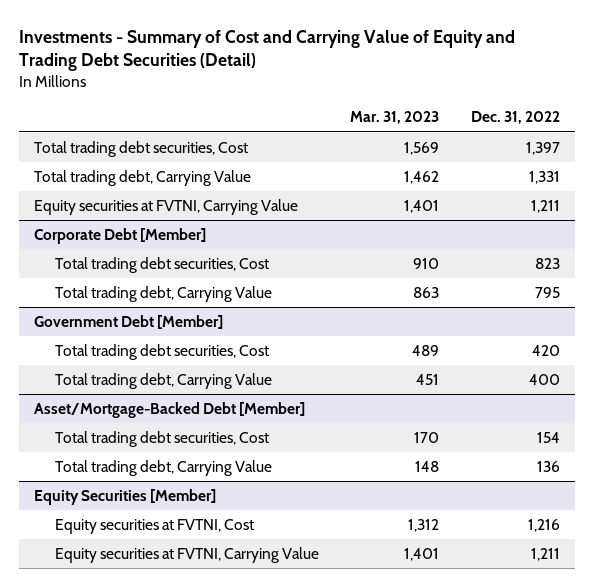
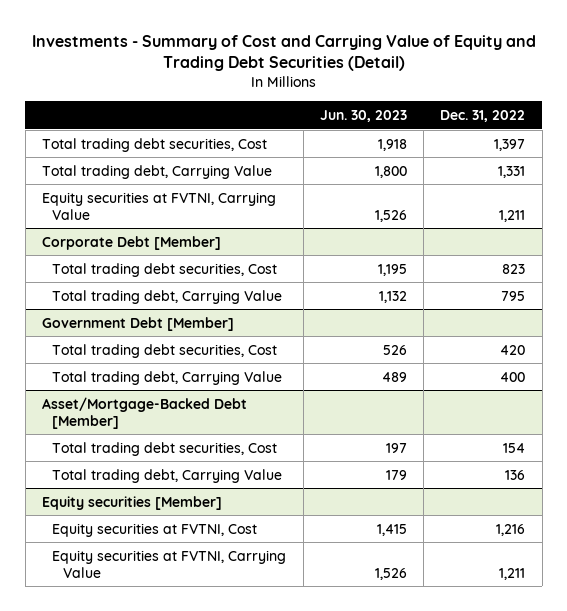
[350,111,440,125] Mar. 31, 2023 -> none
none -> [319,109,407,122] Jun. 30, 2023
[34,488,217,505] Equity Securities [Member] -> [41,495,222,510] Equity securities [Member]

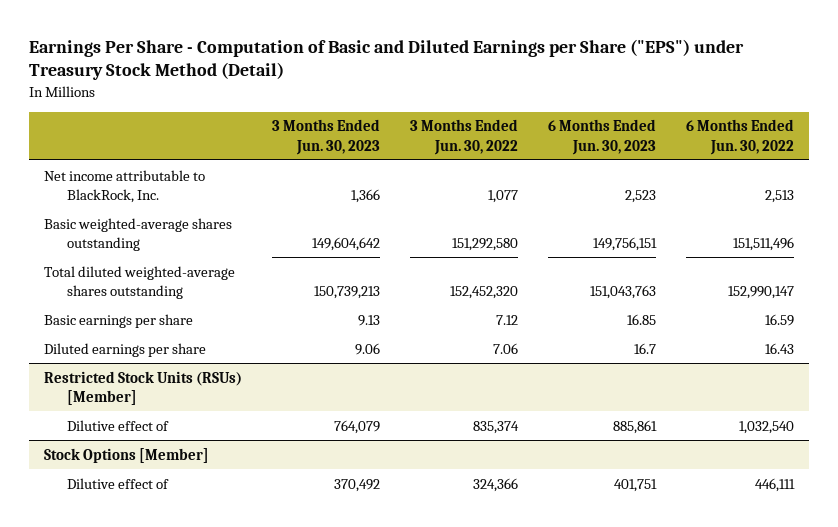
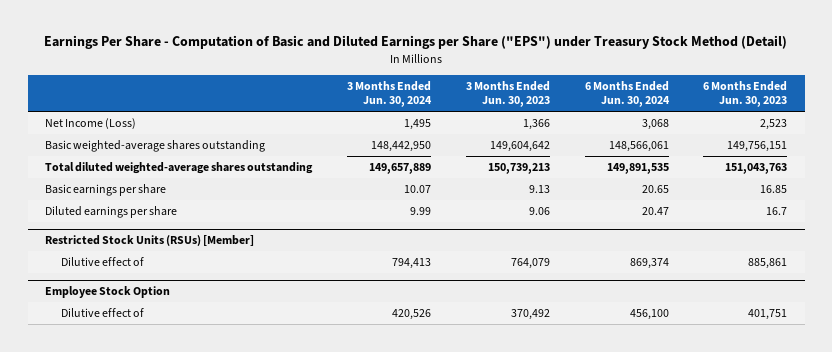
[410,119,519,155] 3 Months Ended Jun. 30, 2022 -> none
[685,119,794,155] 6 Months Ended Jun. 30, 2022 -> none
none -> [346,80,432,108] 3 Months Ended Jun. 30, 2024
none -> [584,80,670,108] 6 Months Ended Jun. 30, 2024
[44,169,206,203] Net income attributable to BlackRock, Inc. -> [45,117,137,129] Net Income (Loss)
[44,447,210,463] Stock Options [Member] -> [45,286,171,299] Employee Stock Option

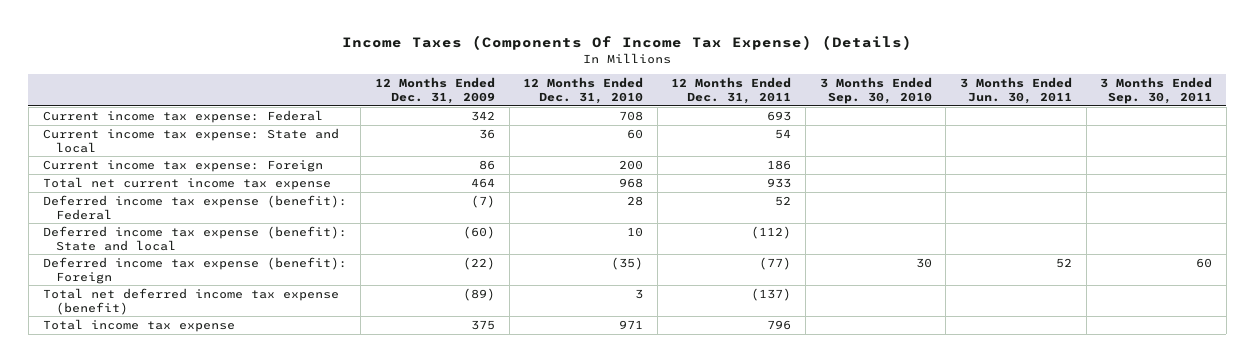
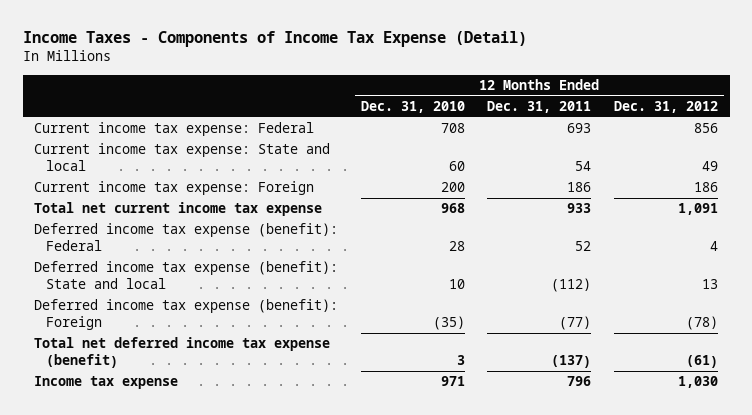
[342,34,913,50] Income Taxes (Components Of Income Tax Expense) (Details) -> [22,31,527,48] Income Taxes - Components of Income Tax Expense (Detail)
[374,77,495,104] 12 Months Ended Dec. 31, 2009 -> none
[819,77,932,104] 3 Months Ended Sep. 30, 2010 -> none
[960,77,1073,104] 3 Months Ended Jun. 30, 2011 -> none
[1100,77,1213,104] 3 Months Ended Sep. 30, 2011 -> none
none -> [614,101,719,114] Dec. 31, 2012
[42,318,235,332] Total income tax expense -> [34,376,179,390] Income tax expense

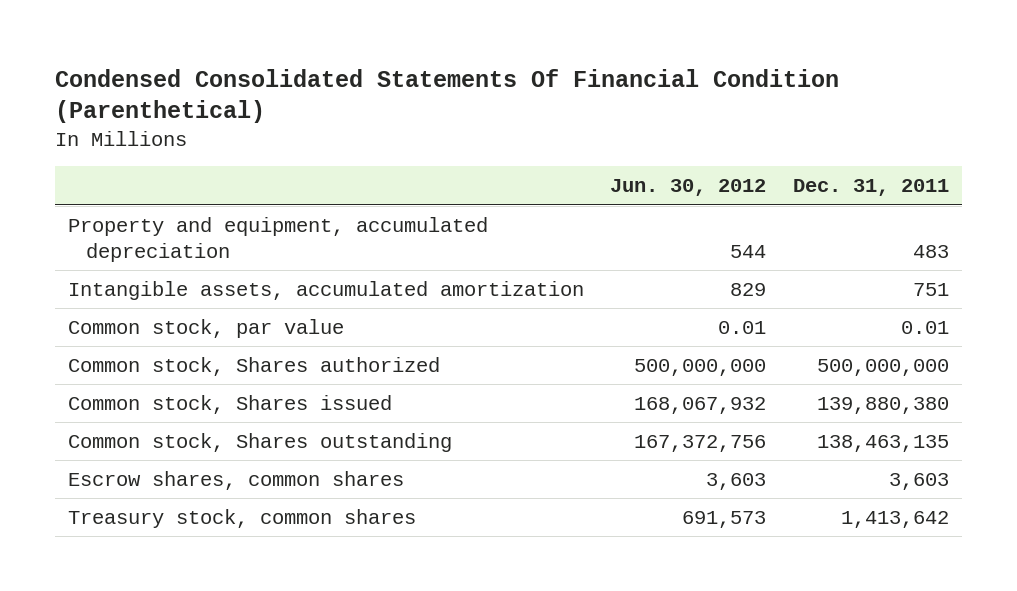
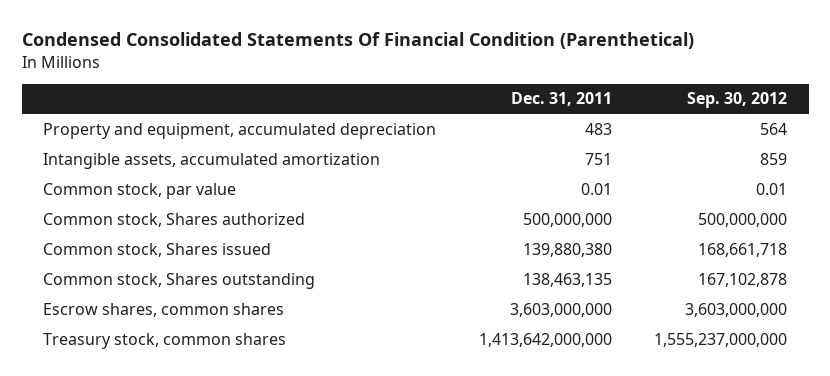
[610,179,767,197] Jun. 30, 2012 -> none
none -> [687,92,788,109] Sep. 30, 2012
[888,472,949,490] 3,603 -> [509,302,612,317] 3,603,000,000
[840,510,949,528] 1,413,642 -> [478,332,612,347] 1,413,642,000,000

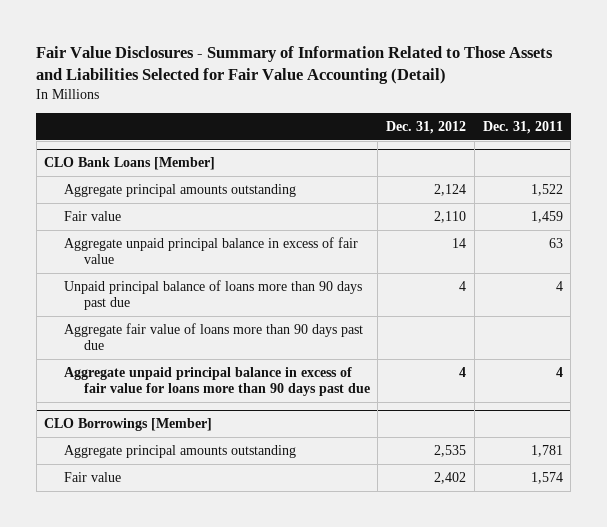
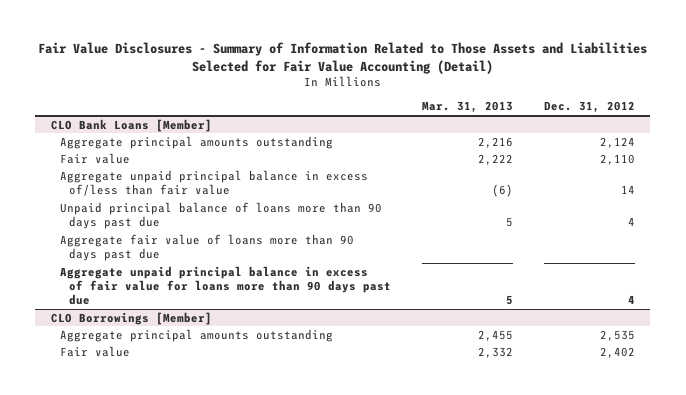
[482,121,563,135] Dec. 31, 2011 -> none
none -> [421,101,513,114] Mar. 31, 2013
[63,236,358,265] Aggregate unpaid principal balance in excess of fair value -> [59,169,368,196] Aggregate unpaid principal balance in excess of/less than fair value

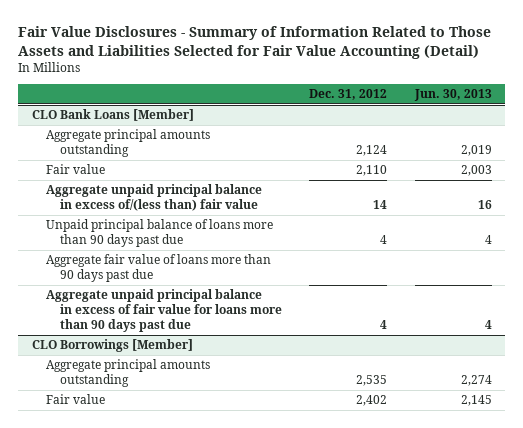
[421,101,513,114] Mar. 31, 2013 -> none
none -> [413,89,492,102] Jun. 30, 2013
[59,169,368,196] Aggregate unpaid principal balance in excess of/less than fair value -> [45,184,262,212] Aggregate unpaid principal balance in excess of/(less than) fair value

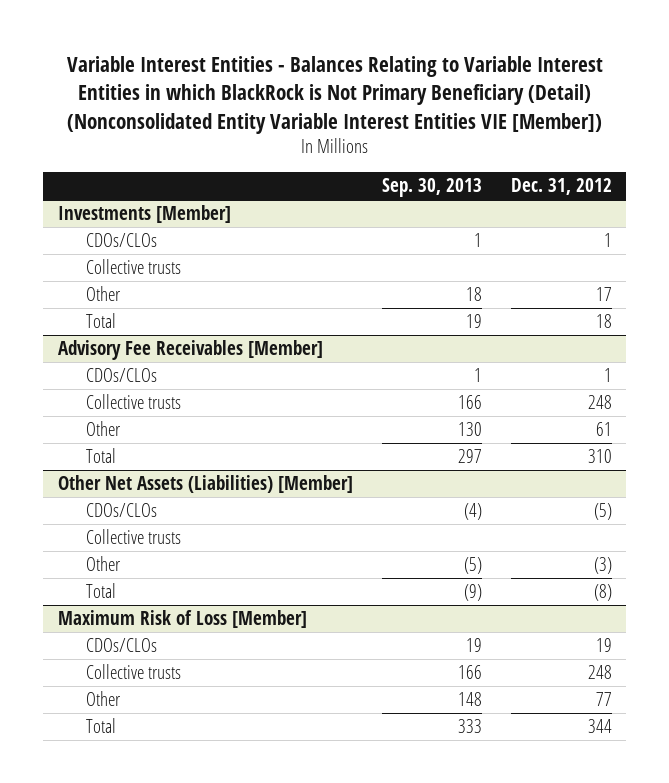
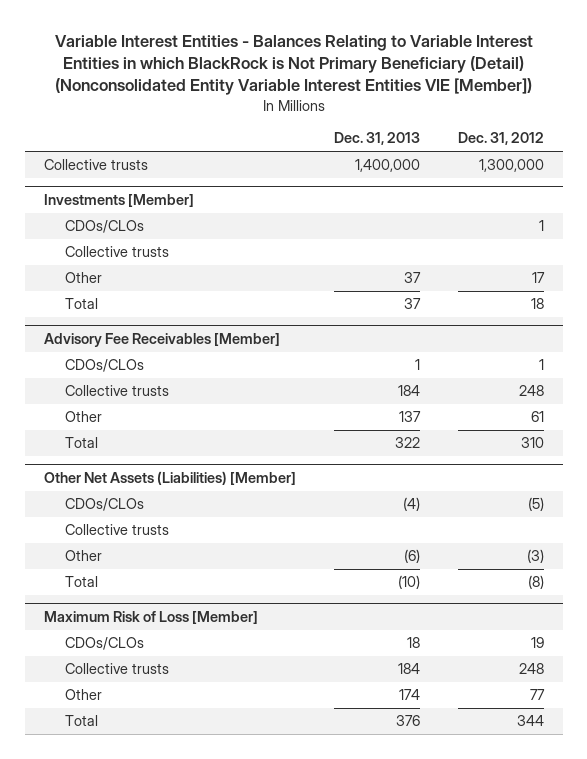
[381,177,482,197] Sep. 30, 2013 -> none
none -> [333,132,420,146] Dec. 31, 2013
none -> [43,159,148,171] Collective trusts

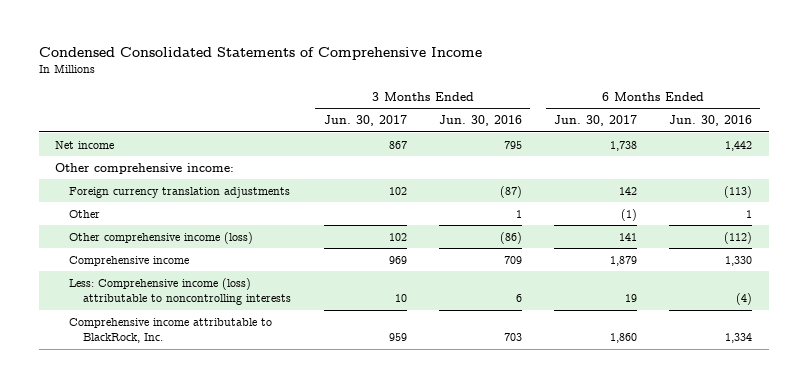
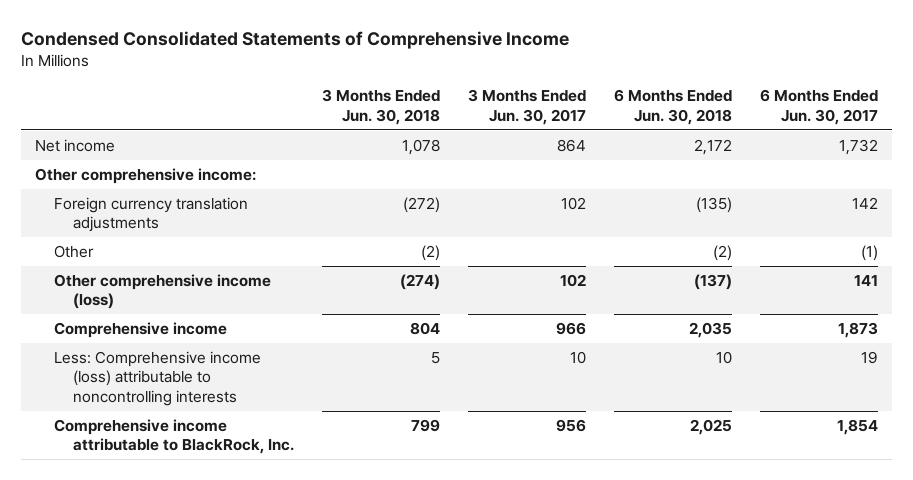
[438,115,522,127] Jun. 30, 2016 -> none
[669,115,753,127] Jun. 30, 2016 -> none
none -> [322,89,441,125] 3 Months Ended Jun. 30, 2018
none -> [614,89,733,125] 6 Months Ended Jun. 30, 2018
[388,140,407,149] 867 -> [557,138,587,152] 864
[610,140,638,151] 1,738 -> [838,138,878,155] 1,732
[388,255,407,264] 969 -> [556,321,587,335] 966
[610,255,638,266] 1,879 -> [837,321,878,338] 1,873
[388,333,407,342] 959 -> [556,418,587,432] 956
[610,333,638,344] 1,860 -> [836,418,878,435] 1,854

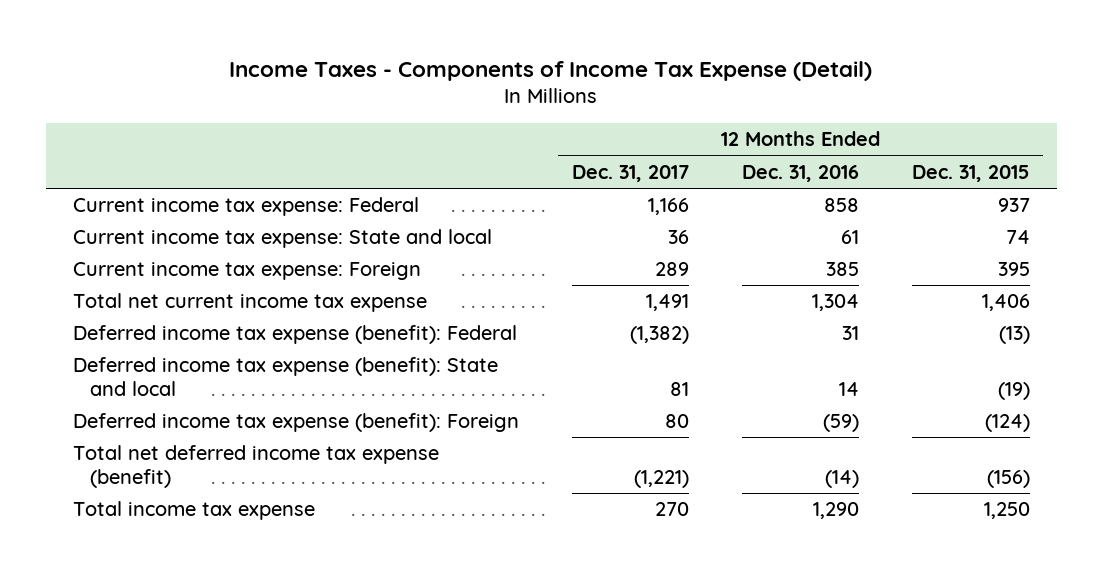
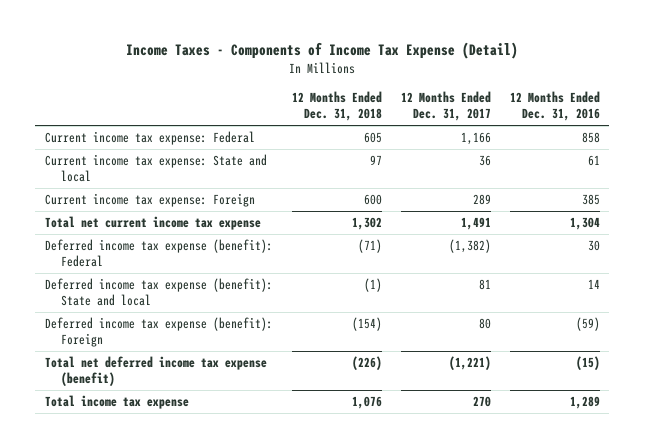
[912,164,1031,182] Dec. 31, 2015 -> none
none -> [291,90,382,121] 12 Months Ended Dec. 31, 2018
[841,326,859,341] 31 -> [587,240,600,252] 30
[824,469,859,488] (14) -> [575,356,600,371] (15)
[812,502,859,520] 1,290 -> [569,396,600,410] 1,289

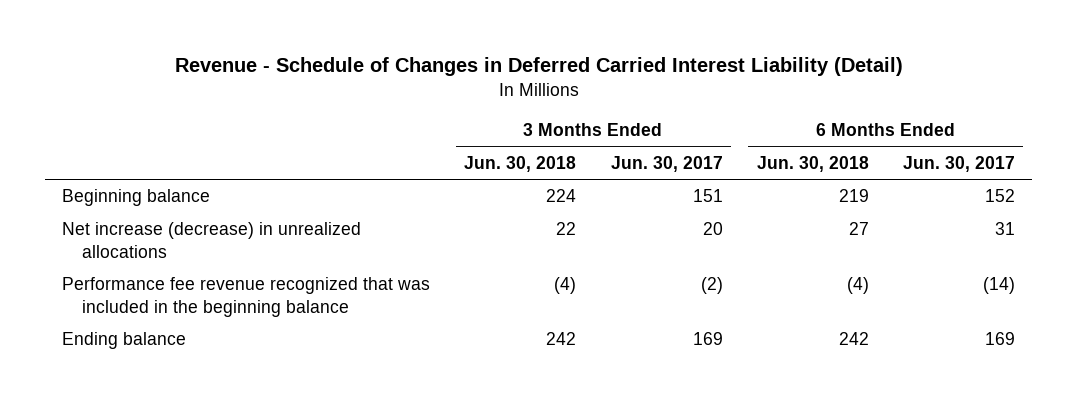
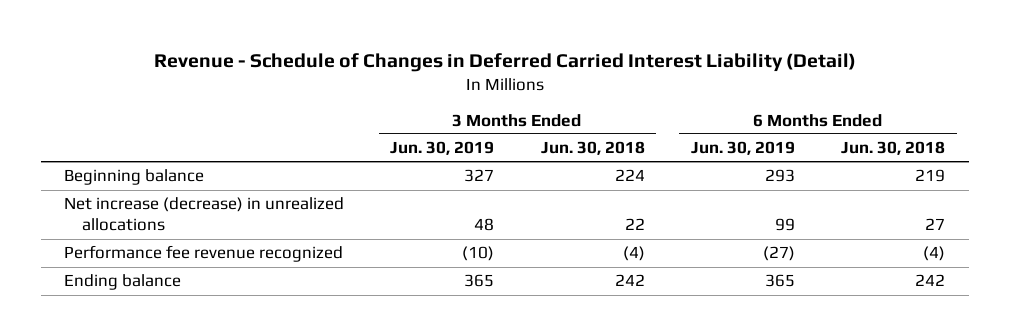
[610,155,723,172] Jun. 30, 2017 -> none
[902,155,1015,172] Jun. 30, 2017 -> none
none -> [390,141,495,156] Jun. 30, 2019
none -> [690,141,795,156] Jun. 30, 2019
[62,277,431,317] Performance fee revenue recognized that was included in the beginning balance -> none
none -> [63,245,343,263] Performance fee revenue recognized

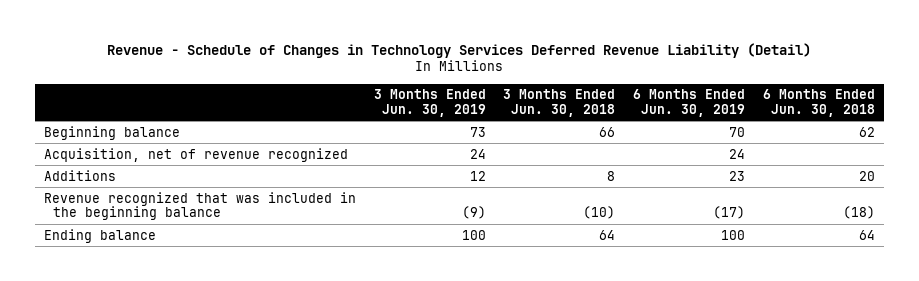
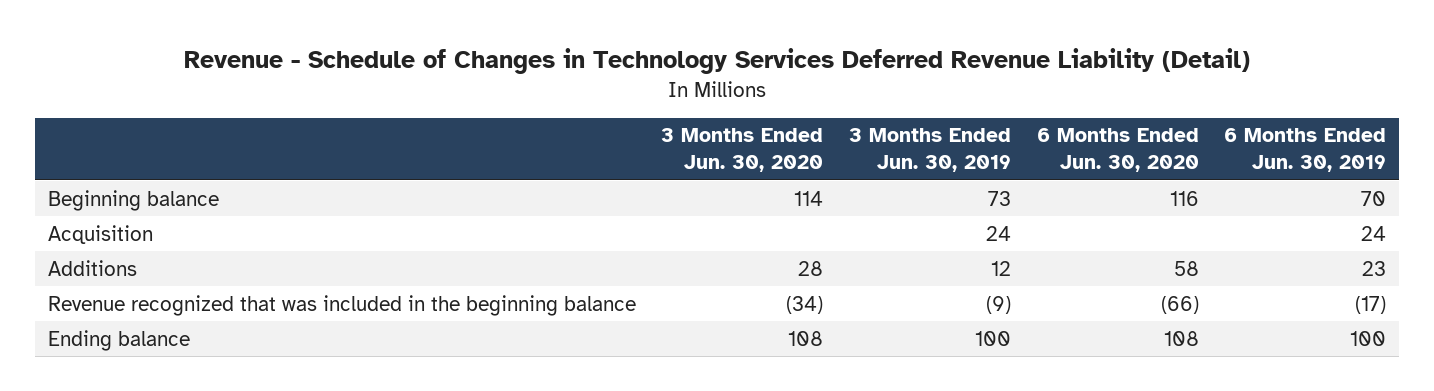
[503,89,616,117] 3 Months Ended Jun. 30, 2018 -> none
[762,89,875,117] 6 Months Ended Jun. 30, 2018 -> none
none -> [661,128,824,173] 3 Months Ended Jun. 30, 2020
none -> [1036,128,1199,173] 6 Months Ended Jun. 30, 2020
[44,147,349,162] Acquisition, net of revenue recognized -> [47,224,153,244] Acquisition

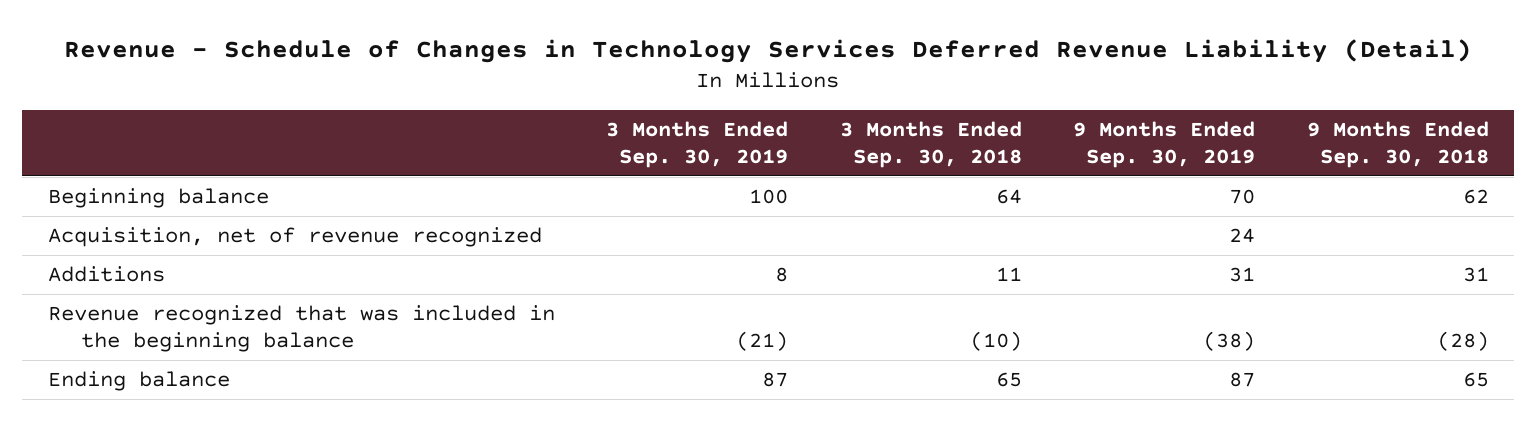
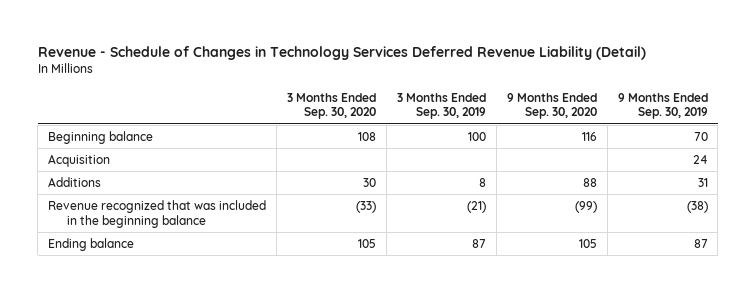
[839,120,1022,168] 3 Months Ended Sep. 30, 2018 -> none
[1306,120,1489,168] 9 Months Ended Sep. 30, 2018 -> none
none -> [287,92,377,120] 3 Months Ended Sep. 30, 2020
none -> [506,92,597,120] 9 Months Ended Sep. 30, 2020
[47,227,542,248] Acquisition, net of revenue recognized -> [48,154,111,168] Acquisition

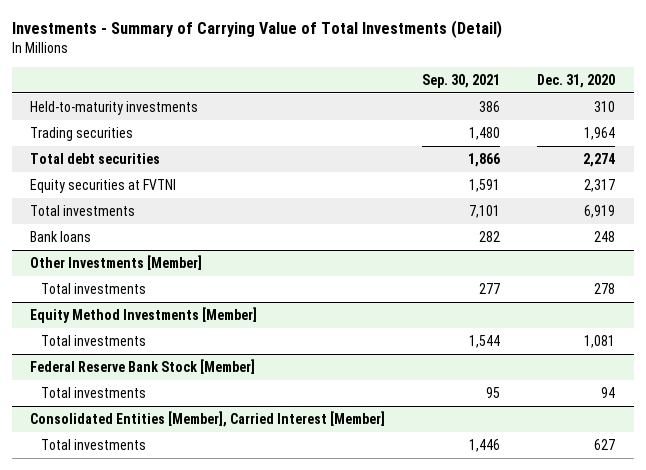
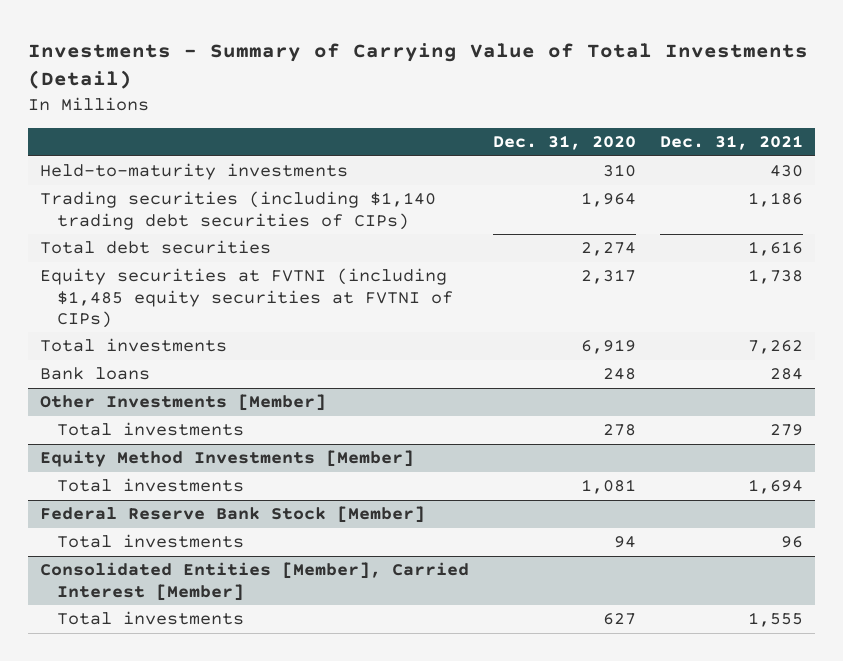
[422,73,501,88] Sep. 30, 2021 -> none
none -> [659,135,803,151] Dec. 31, 2021
[30,127,134,142] Trading securities -> [40,191,437,230] Trading securities (including $1,140 trading debt securities of CIPs)
[30,179,177,194] Equity securities at FVTNI -> [40,268,454,328] Equity securities at FVTNI (including $1,485 equity securities at FVTNI of CIPs)

